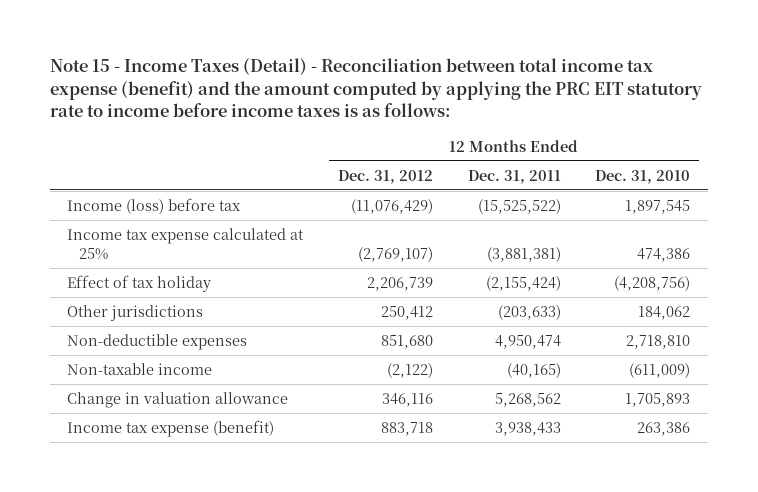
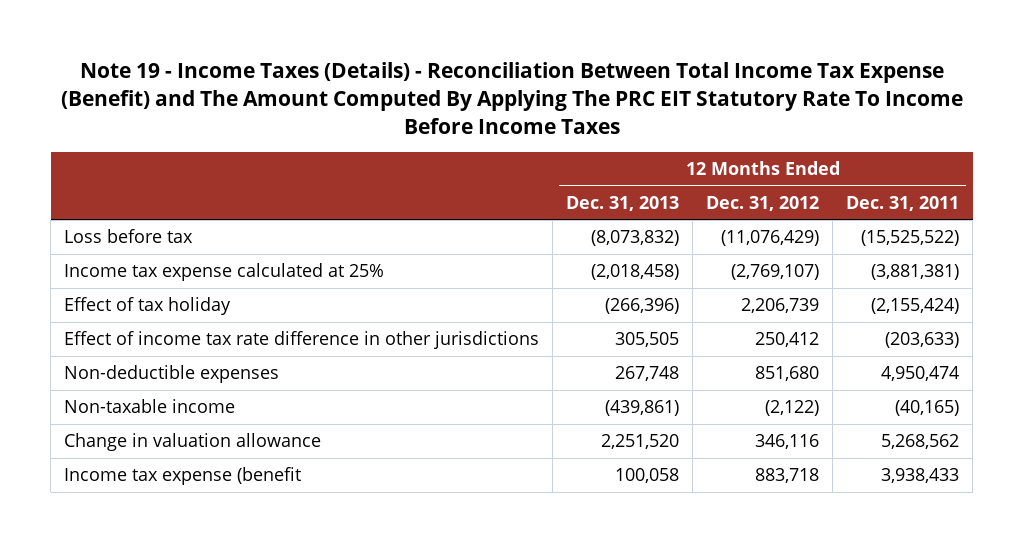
[50,58,703,118] Note 15 - Income Taxes (Detail) - Reconciliation between total income tax expense (benefit) and the amount computed by applying the PRC EIT statutory rate to income before income taxes is as follows: -> [60,62,963,135] Note 19 - Income Taxes (Details) - Reconciliation Between Total Income Tax Expense (Benefit) and The Amount Computed By Applying The PRC EIT Statutory Rate To Income Before Income Taxes
[595,169,691,184] Dec. 31, 2010 -> none
none -> [566,195,680,211] Dec. 31, 2013
[67,197,242,214] Income (loss) before tax -> [64,229,194,244] Loss before tax
[67,304,204,321] Other jurisdictions -> [64,331,540,350] Effect of income tax rate difference in other jurisdictions
[67,419,275,437] Income tax expense (benefit) -> [64,467,302,486] Income tax expense (benefit

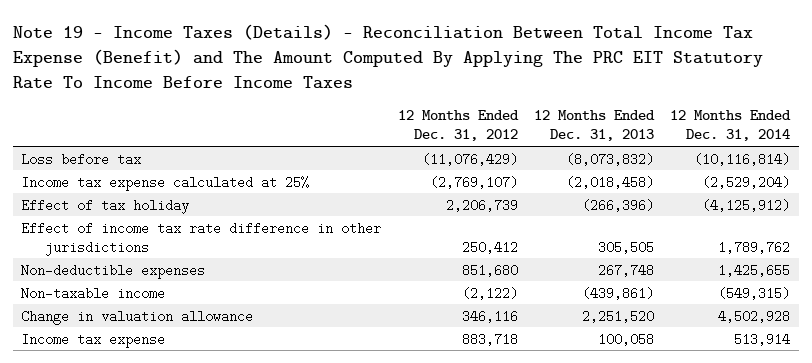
[846,195,960,211] Dec. 31, 2011 -> none
none -> [670,110,792,142] 12 Months Ended Dec. 31, 2014
[64,467,302,486] Income tax expense (benefit -> [21,332,166,348] Income tax expense

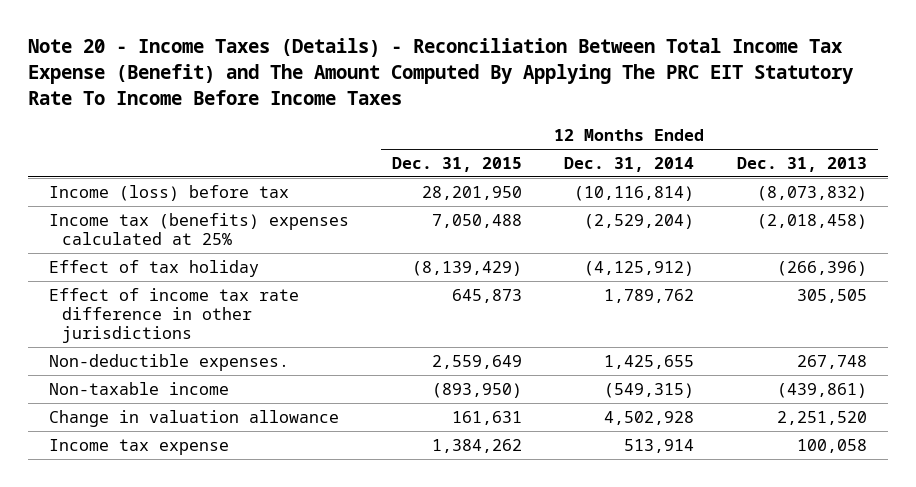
[13,23,764,89] Note 19 - Income Taxes (Details) - Reconciliation Between Total Income Tax Expense (Benefit) and The Amount Computed By Applying The PRC EIT Statutory Rate To Income Before Income Taxes -> [27,38,854,105] Note 20 - Income Taxes (Details) - Reconciliation Between Total Income Tax Expense (Benefit) and The Amount Computed By Applying The PRC EIT Statutory Rate To Income Before Income Taxes
[397,110,519,142] 12 Months Ended Dec. 31, 2012 -> none
none -> [391,156,522,172] Dec. 31, 2015
[21,152,142,166] Loss before tax -> [48,184,289,201] Income (loss) before tax
[21,175,310,191] Income tax expense calculated at 25% -> [48,212,349,246] Income tax (benefits) expenses calculated at 25%
[21,263,206,279] Non-deductible expenses -> [48,353,289,371] Non-deductible expenses.

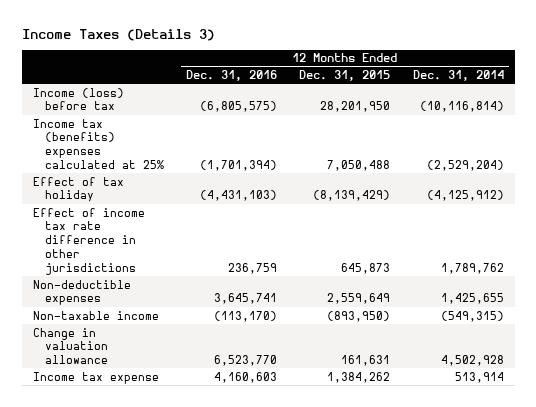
[27,38,854,105] Note 20 - Income Taxes (Details) - Reconciliation Between Total Income Tax Expense (Benefit) and The Amount Computed By Applying The PRC EIT Statutory Rate To Income Before Income Taxes -> [21,28,215,41] Income Taxes (Details 3)
[736,156,867,172] Dec. 31, 2013 -> none
none -> [186,70,278,82] Dec. 31, 2016
[48,353,289,371] Non-deductible expenses. -> [32,279,131,306] Non-deductible expenses

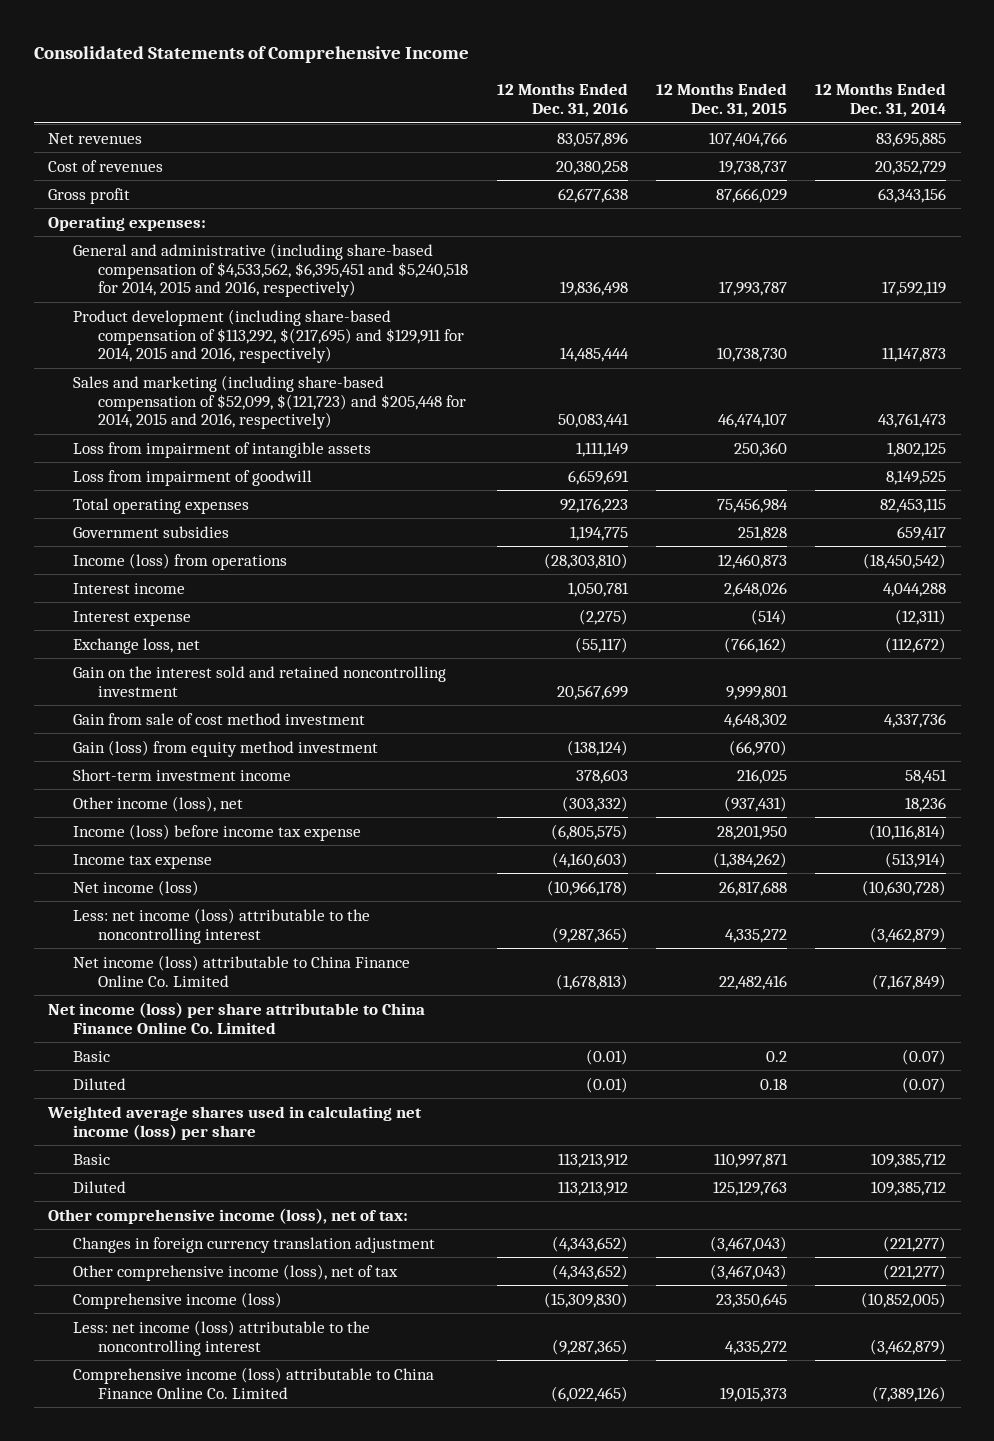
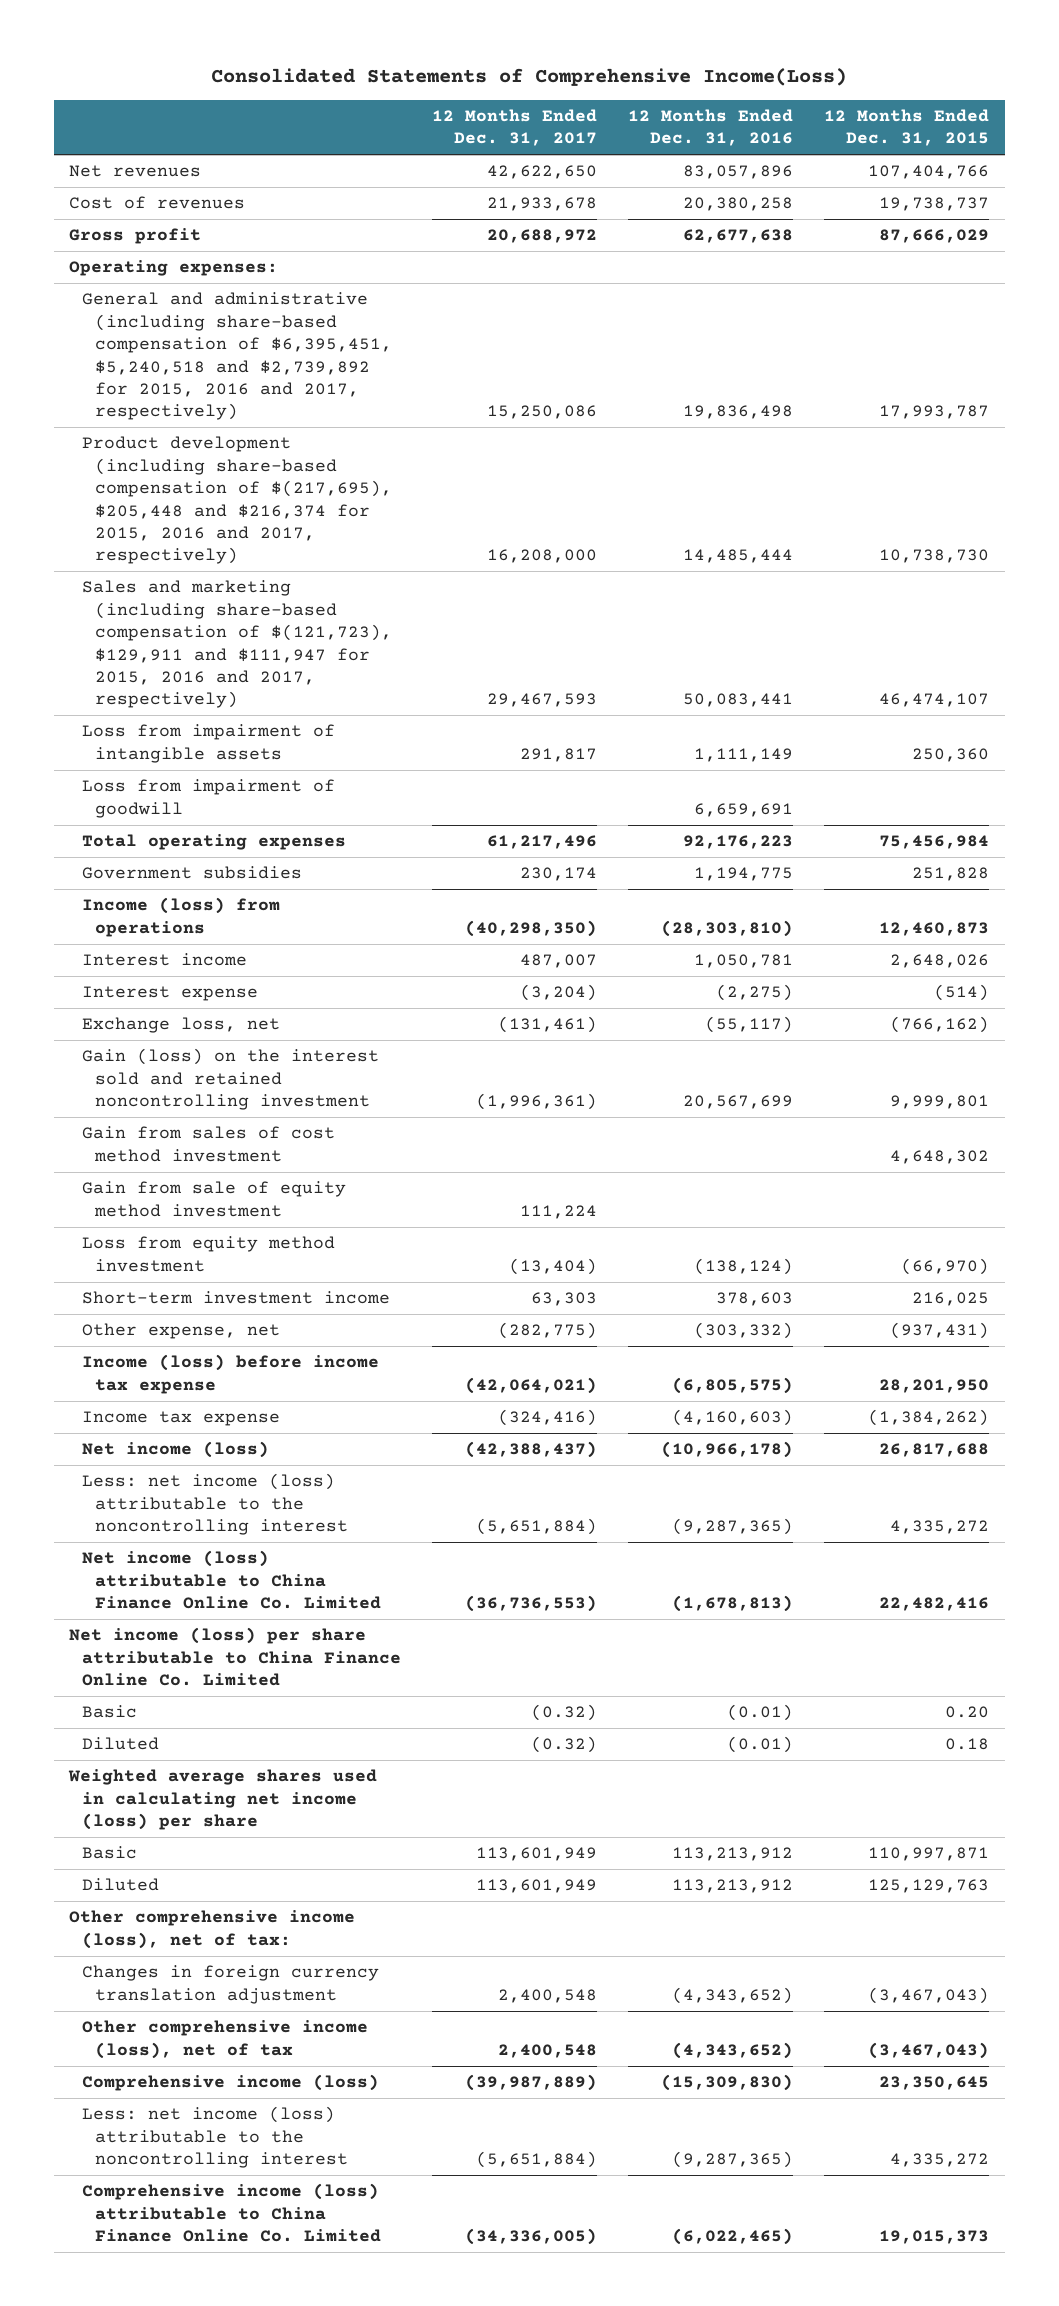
[33,46,469,64] Consolidated Statements of Comprehensive Income -> [211,67,848,86] Consolidated Statements of Comprehensive Income(Loss)
[815,83,947,117] 12 Months Ended Dec. 31, 2014 -> none
none -> [432,108,598,147] 12 Months Ended Dec. 31, 2017
[73,242,469,298] General and administrative (including share-based compensation of $4,533,562, $6,395,451 and $5,240,518 for 2014, 2015 and 2016, respectively) -> [81,292,392,421] General and administrative (including share-based compensation of $6,395,451, $5,240,518 and $2,739,892 for 2015, 2016 and 2017, respectively)
[73,308,465,364] Product development (including share-based compensation of $113,292, $(217,695) and $129,911 for 2014, 2015 and 2016, respectively) -> [81,436,392,565] Product development (including share-based compensation of $(217,695), $205,448 and $216,374 for 2015, 2016 and 2017, respectively)
[73,374,467,430] Sales and marketing (including share-based compensation of $52,099, $(121,723) and $205,448 for 2014, 2015 and 2016, respectively) -> [81,580,392,709] Sales and marketing (including share-based compensation of $(121,723), $129,911 and $111,947 for 2015, 2016 and 2017, respectively)
[73,665,447,697] Gain on the interest sold and retained noncontrolling investment -> [81,1048,379,1111] Gain (loss) on the interest sold and retained noncontrolling investment
[73,712,366,725] Gain from sale of cost method investment -> [81,1126,335,1162] Gain from sales of cost method investment
none -> [81,1181,346,1217] Gain from sale of equity method investment
[73,739,379,757] Gain (loss) from equity method investment -> [81,1236,335,1272] Loss from equity method investment
[73,795,244,812] Other income (loss), net -> [81,1323,280,1340] Other expense, net
[765,1050,787,1062] 0.2 -> [945,1706,990,1719] 0.20

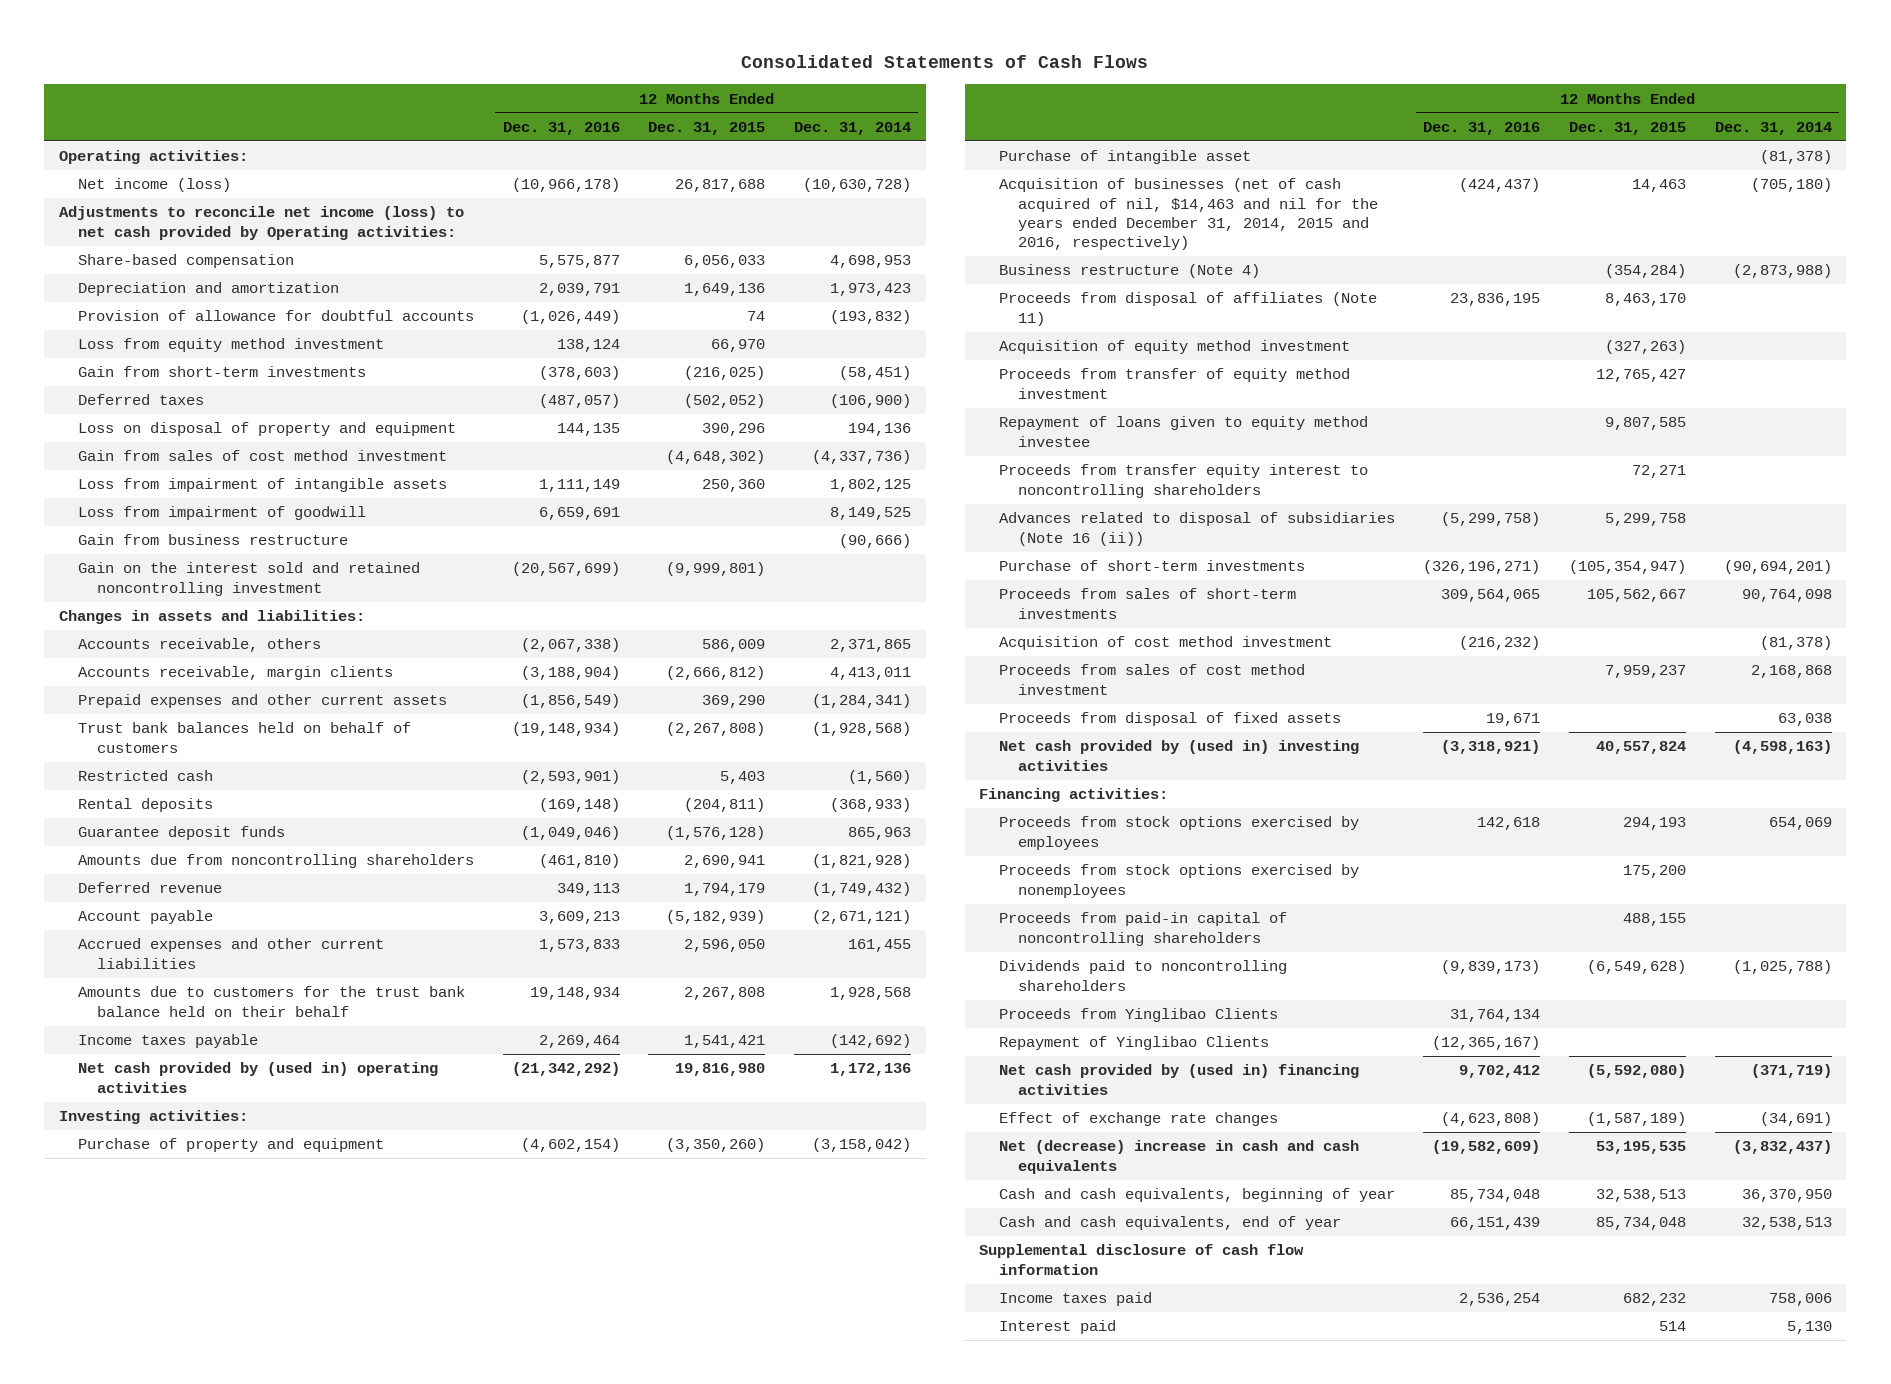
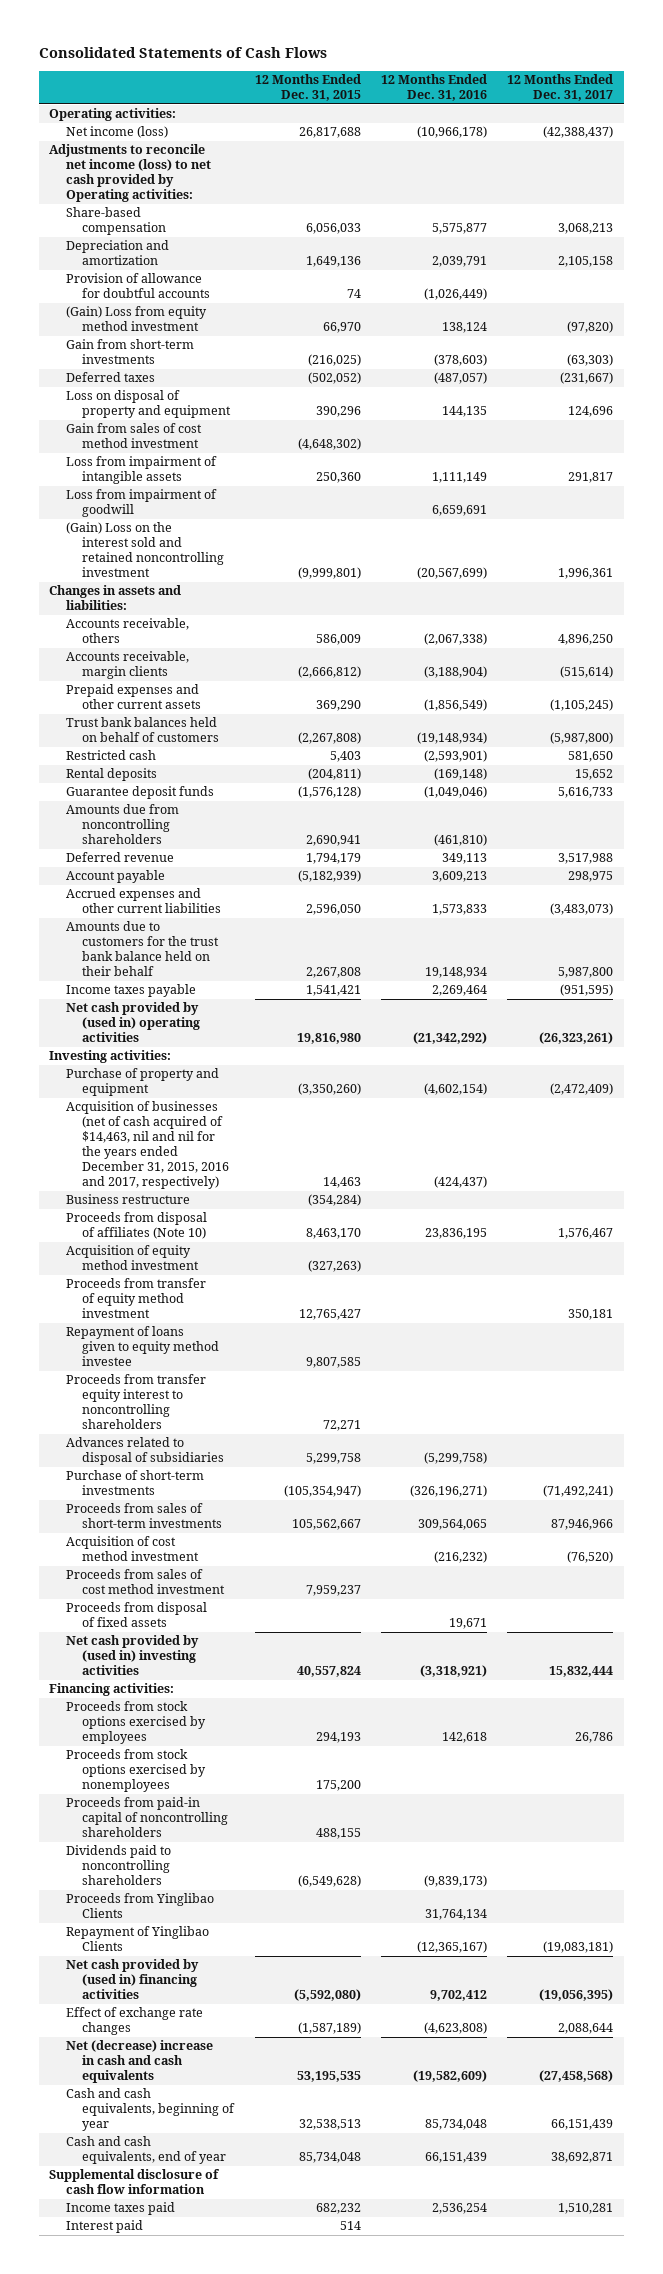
[794,121,912,135] Dec. 31, 2014 -> none
none -> [507,74,614,102] 12 Months Ended Dec. 31, 2017
[77,338,384,353] Loss from equity method investment -> [65,306,207,332] (Gain) Loss from equity method investment
[77,534,348,546] Gain from business restructure -> none
[77,562,420,596] Gain on the interest sold and retained noncontrolling investment -> [65,522,225,578] (Gain) Loss on the interest sold and retained noncontrolling investment
[998,150,1251,165] Purchase of intangible asset -> none
[998,178,1378,251] Acquisition of businesses (net of cash acquired of nil, $14,463 and nil for the years ended December 31, 2014, 2015 and 2016, respectively) -> [65,1101,230,1190] Acquisition of businesses (net of cash acquired of $14,463, nil and nil for the years ended December 31, 2015, 2016 and 2017, respectively)
[998,264,1260,279] Business restructure (Note 4) -> [65,1194,190,1205] Business restructure
[998,292,1377,326] Proceeds from disposal of affiliates (Note 11) -> [65,1212,207,1240] Proceeds from disposal of affiliates (Note 10)
[998,512,1395,546] Advances related to disposal of subsidiaries (Note 16 (ii)) -> [65,1437,225,1466] Advances related to disposal of subsidiaries

